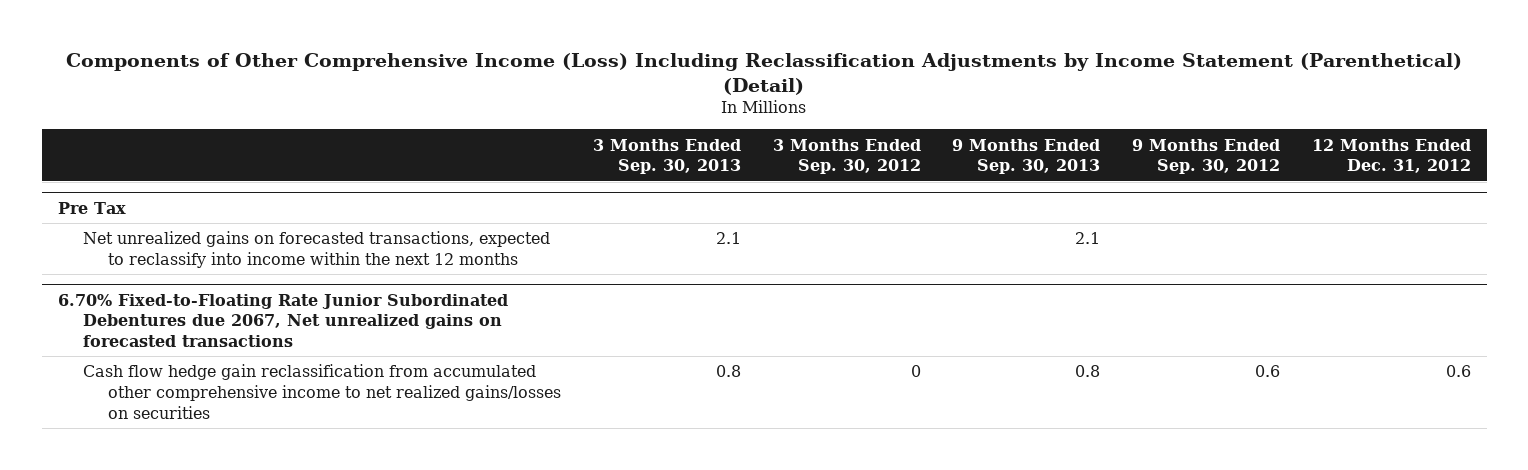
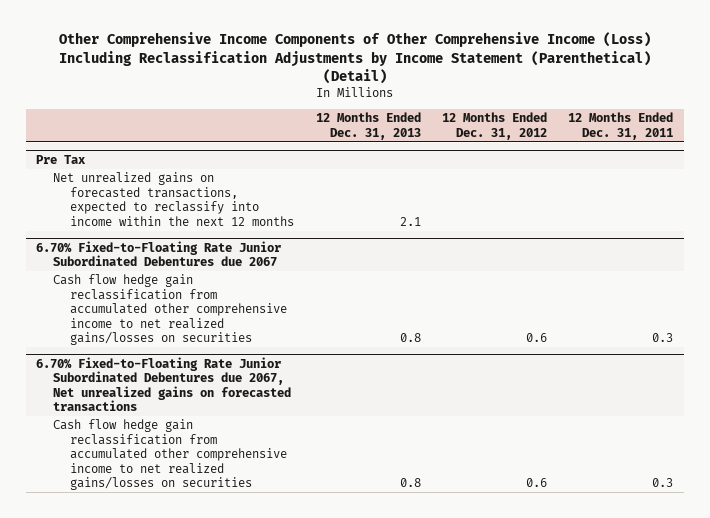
[66,52,1463,95] Components of Other Comprehensive Income (Loss) Including Reclassification Adjustments by Income Statement (Parenthetical) (Detail) -> [58,32,651,85] Other Comprehensive Income Components of Other Comprehensive Income (Loss) Including Reclassification Adjustments by Income Statement (Parenthetical) (Detail)
[592,138,741,175] 3 Months Ended Sep. 30, 2013 -> none
[772,138,921,175] 3 Months Ended Sep. 30, 2012 -> none
[952,138,1101,175] 9 Months Ended Sep. 30, 2013 -> none
[1132,138,1281,175] 9 Months Ended Sep. 30, 2012 -> none
none -> [315,112,421,140] 12 Months Ended Dec. 31, 2013
none -> [568,112,674,140] 12 Months Ended Dec. 31, 2011
none -> [36,240,282,267] 6.70% Fixed-to-Floating Rate Junior Subordinated Debentures due 2067
none -> [53,274,288,346] Cash flow hedge gain reclassification from accumulated other comprehensive income to net realized gains/losses on securities

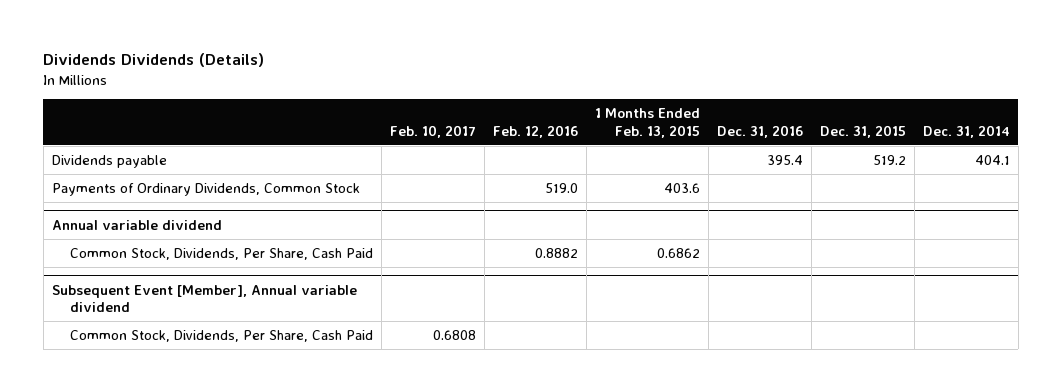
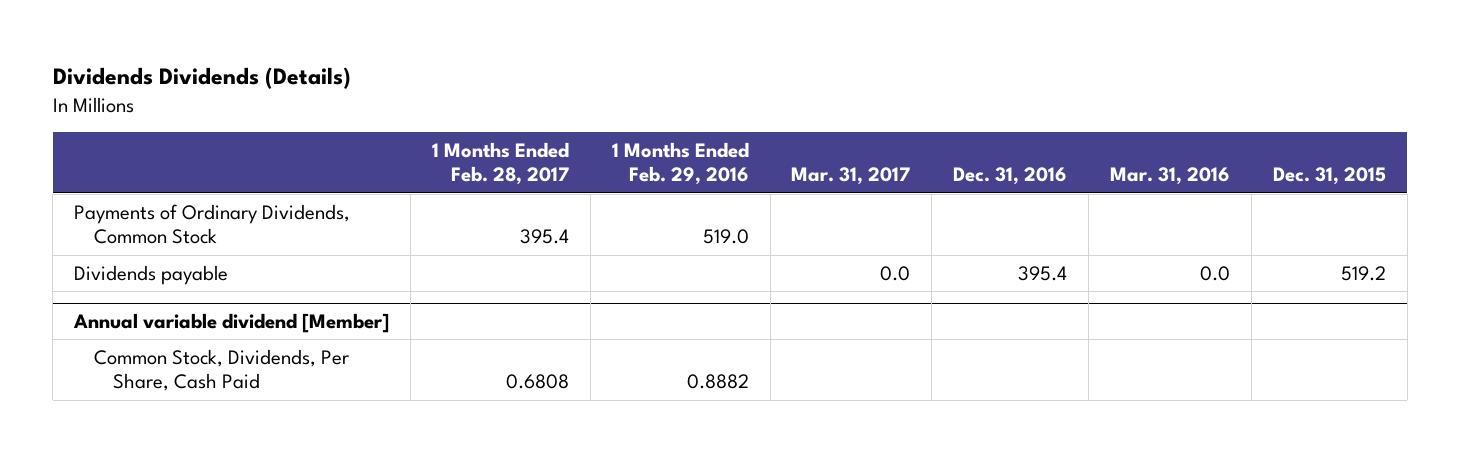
[389,124,476,138] Feb. 10, 2017 -> none
[492,124,578,138] Feb. 12, 2016 -> none
[594,108,700,138] 1 Months Ended Feb. 13, 2015 -> none
[922,124,1010,138] Dec. 31, 2014 -> none
none -> [431,141,569,186] 1 Months Ended Feb. 28, 2017
none -> [611,141,749,186] 1 Months Ended Feb. 29, 2016
none -> [791,167,911,186] Mar. 31, 2017
none -> [1109,167,1230,186] Mar. 31, 2016
[51,154,167,168] Dividends payable -> [74,264,229,285] Dividends payable
[51,219,222,230] Annual variable dividend -> [73,313,390,334] Annual variable dividend [Member]
[51,284,357,313] Subsequent Event [Member], Annual variable dividend -> none
[69,329,373,342] Common Stock, Dividends, Per Share, Cash Paid -> none

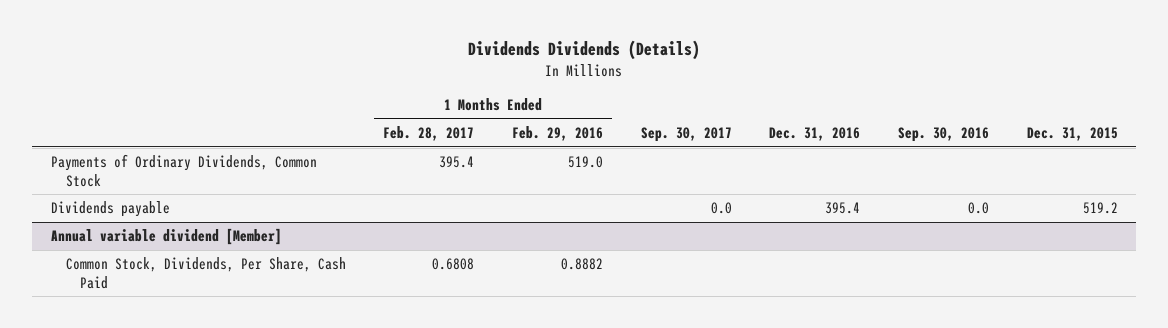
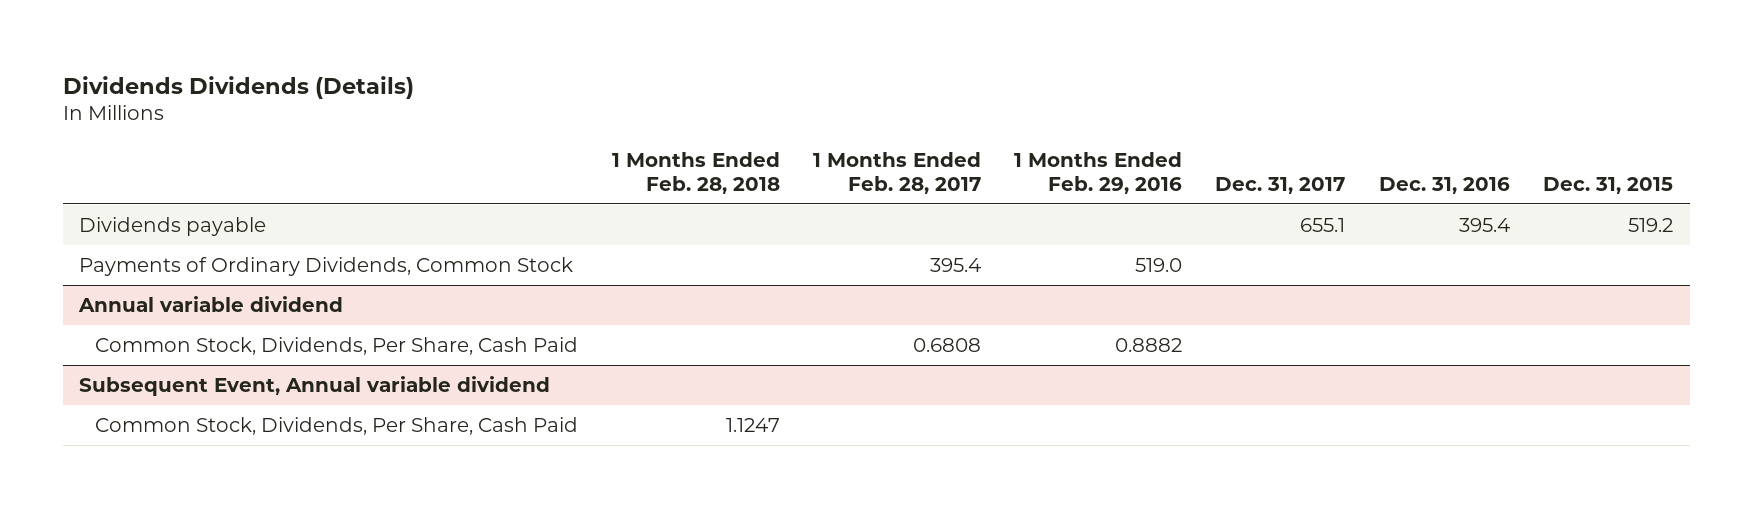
[640,126,732,142] Sep. 30, 2017 -> none
[897,126,989,142] Sep. 30, 2016 -> none
none -> [611,151,780,194] 1 Months Ended Feb. 28, 2018
none -> [1215,176,1346,194] Dec. 31, 2017
[50,154,317,187] Payments of Ordinary Dividends, Common Stock -> [79,256,574,276] Payments of Ordinary Dividends, Common Stock
[50,228,282,246] Annual variable dividend [Member] -> [78,295,344,312] Annual variable dividend
none -> [79,375,551,396] Subsequent Event, Annual variable dividend
none -> [95,416,579,435] Common Stock, Dividends, Per Share, Cash Paid

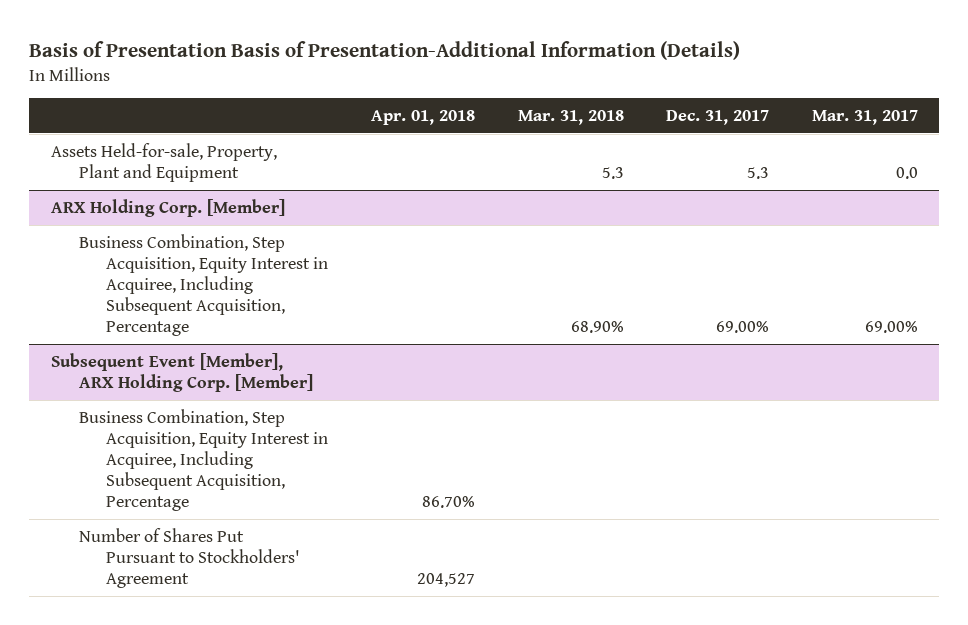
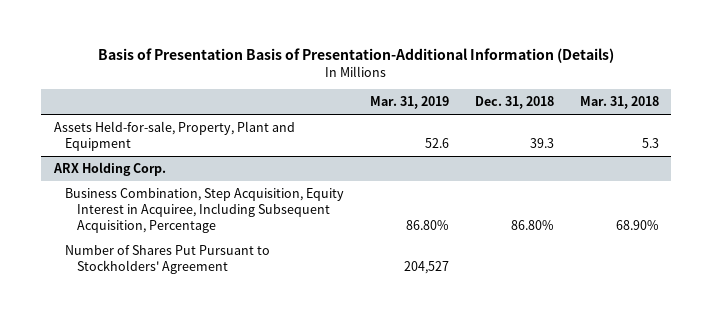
[371,110,476,126] Apr. 01, 2018 -> none
[666,110,770,126] Dec. 31, 2017 -> none
[811,110,918,126] Mar. 31, 2017 -> none
none -> [370,96,450,110] Mar. 31, 2019
none -> [474,96,554,110] Dec. 31, 2018
[50,198,285,217] ARX Holding Corp. [Member] -> [52,162,166,177] ARX Holding Corp.
[50,352,313,392] Subsequent Event [Member], ARX Holding Corp. [Member] -> none
[78,408,329,512] Business Combination, Step Acquisition, Equity Interest in Acquiree, Including Subsequent Acquisition, Percentage -> none
[78,527,301,588] Number of Shares Put Pursuant to Stockholders' Agreement -> none
none -> [65,245,271,274] Number of Shares Put Pursuant to Stockholders' Agreement

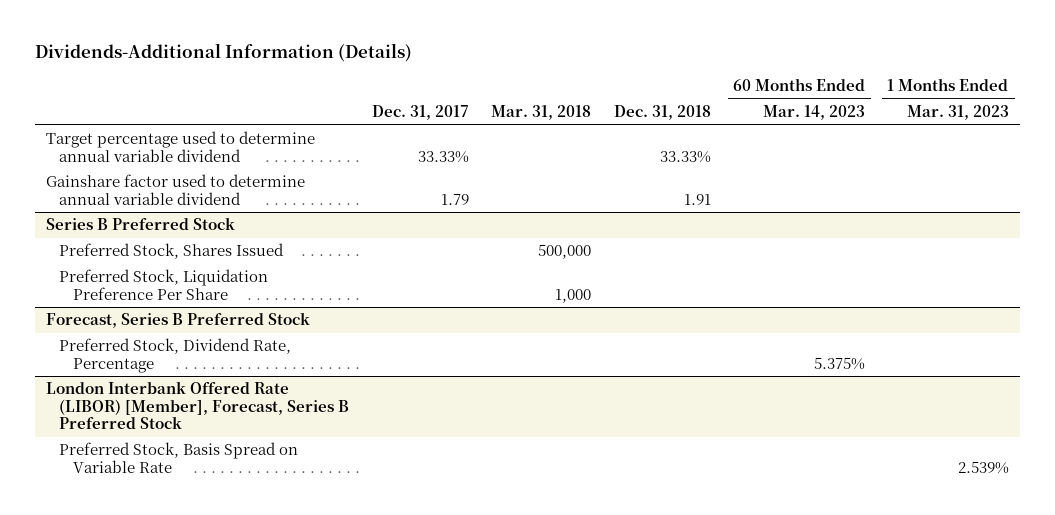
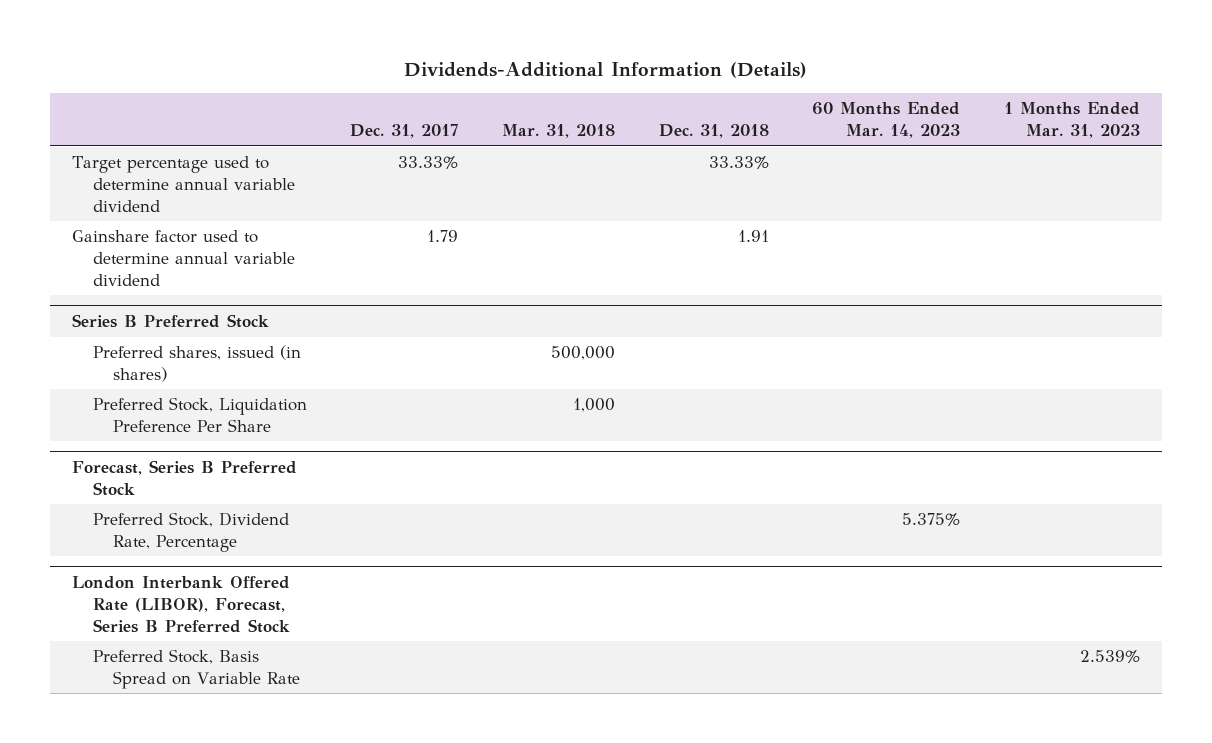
[59,243,285,260] Preferred Stock, Shares Issued -> [92,345,301,383] Preferred shares, issued (in shares)
[45,381,350,430] London Interbank Offered Rate (LIBOR) [Member], Forecast, Series B Preferred Stock -> [71,576,290,633] London Interbank Offered Rate (LIBOR), Forecast, Series B Preferred Stock

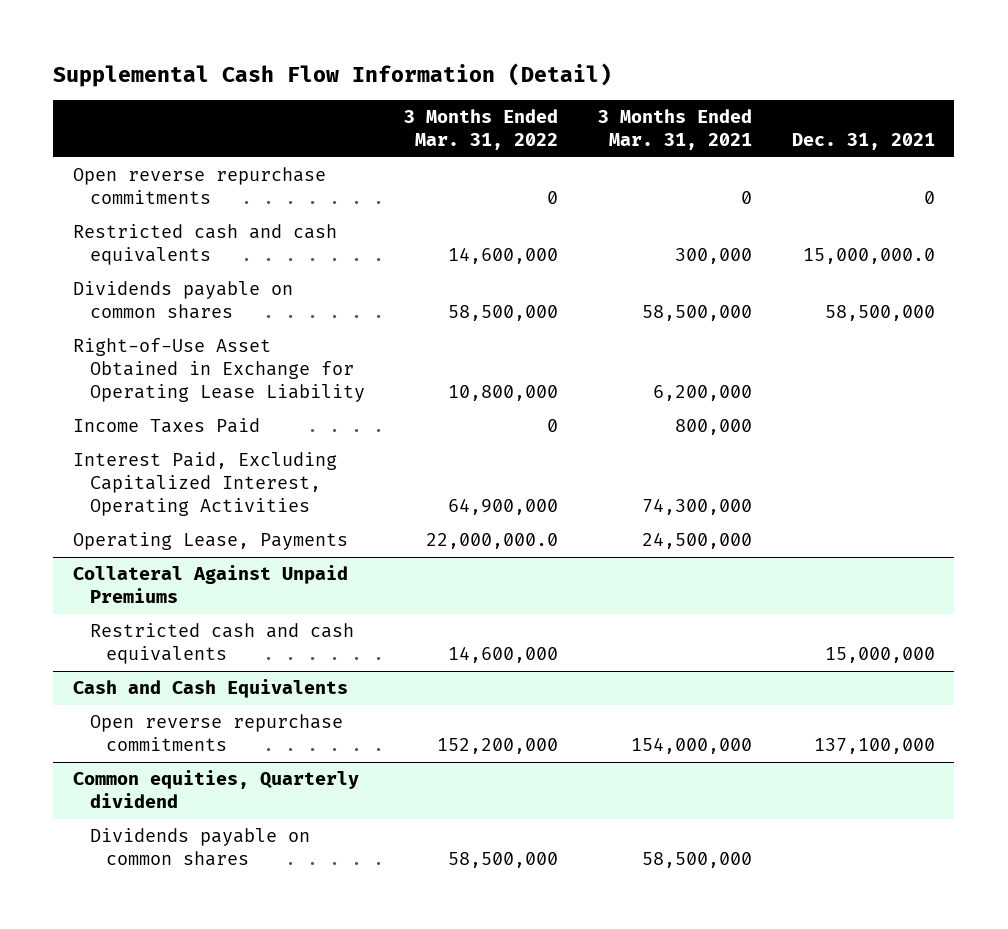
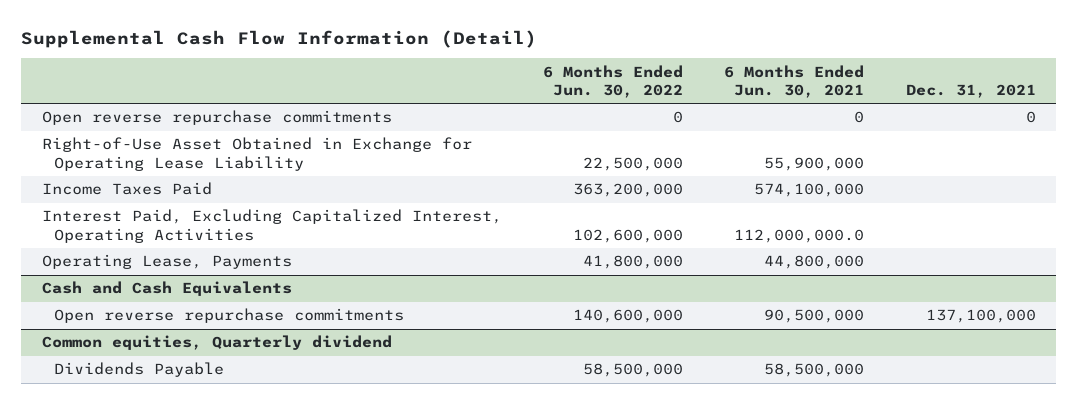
[404,109,559,151] 3 Months Ended Mar. 31, 2022 -> none
[597,109,752,151] 3 Months Ended Mar. 31, 2021 -> none
none -> [543,64,684,98] 6 Months Ended Jun. 30, 2022
none -> [724,64,865,98] 6 Months Ended Jun. 30, 2021
[73,224,338,266] Restricted cash and cash equivalents -> none
[73,281,294,320] Dividends payable on common shares -> none
[73,565,349,604] Collateral Against Unpaid Premiums -> none
[89,623,354,665] Restricted cash and cash equivalents -> none
[89,828,310,867] Dividends payable on common shares -> [54,362,225,378] Dividends Payable

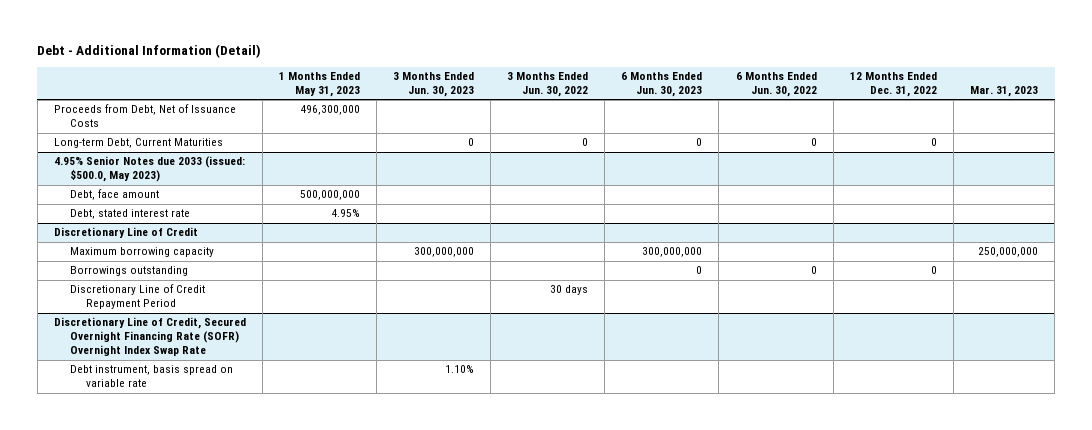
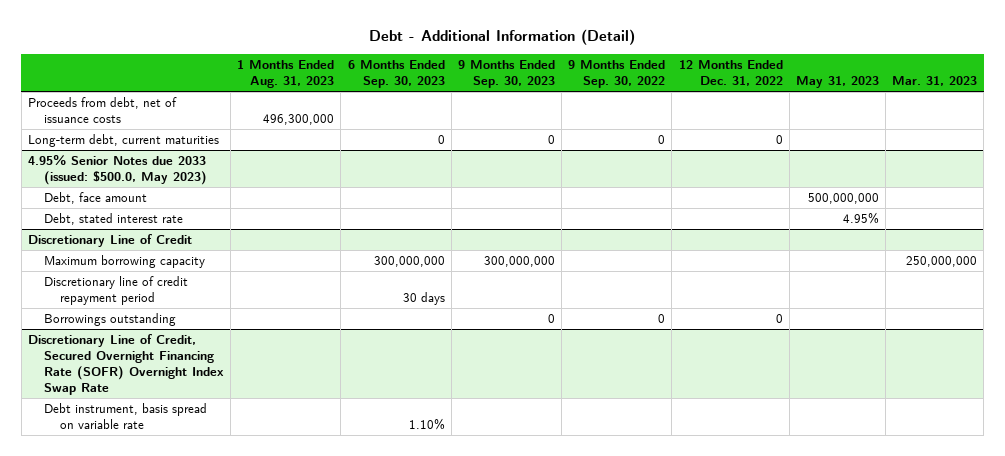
[278,72,360,98] 1 Months Ended May 31, 2023 -> none
[393,72,475,98] 3 Months Ended Jun. 30, 2023 -> none
[507,72,589,98] 3 Months Ended Jun. 30, 2022 -> none
[621,72,703,98] 6 Months Ended Jun. 30, 2023 -> none
[735,72,817,98] 6 Months Ended Jun. 30, 2022 -> none
none -> [237,60,335,89] 1 Months Ended Aug. 31, 2023
none -> [347,60,445,89] 6 Months Ended Sep. 30, 2023
none -> [457,60,555,89] 9 Months Ended Sep. 30, 2023
none -> [568,60,666,89] 9 Months Ended Sep. 30, 2022
none -> [795,76,879,89] May 31, 2023
[53,104,236,128] Proceeds from Debt, Net of Issuance Costs -> [27,96,177,124] Proceeds from debt, net of issuance costs
[53,138,223,149] Long-term Debt, Current Maturities -> [27,133,219,147] Long-term debt, current maturities
none -> [43,275,188,306] Discretionary line of credit repayment period
[69,284,205,310] Discretionary Line of Credit Repayment Period -> none

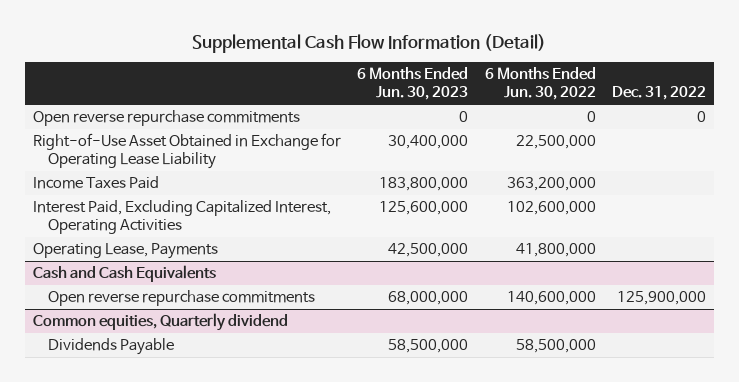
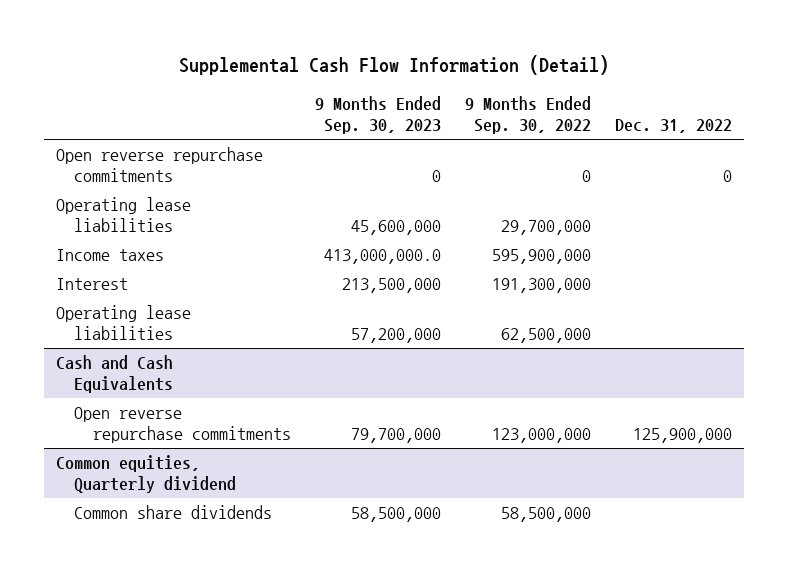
[357,67,469,101] 6 Months Ended Jun. 30, 2023 -> none
[484,67,596,101] 6 Months Ended Jun. 30, 2022 -> none
none -> [314,95,441,135] 9 Months Ended Sep. 30, 2023
none -> [465,95,592,135] 9 Months Ended Sep. 30, 2022
[33,133,342,170] Right-of-Use Asset Obtained in Exchange for Operating Lease Liability -> [56,197,192,233] Operating lease liabilities
[33,176,160,190] Income Taxes Paid -> [56,249,165,262] Income taxes
[33,200,332,235] Interest Paid, Excluding Capitalized Interest, Operating Activities -> [56,278,129,291] Interest
[33,243,219,260] Operating Lease, Payments -> [56,305,192,341] Operating lease liabilities
[47,338,174,356] Dividends Payable -> [74,505,273,520] Common share dividends

